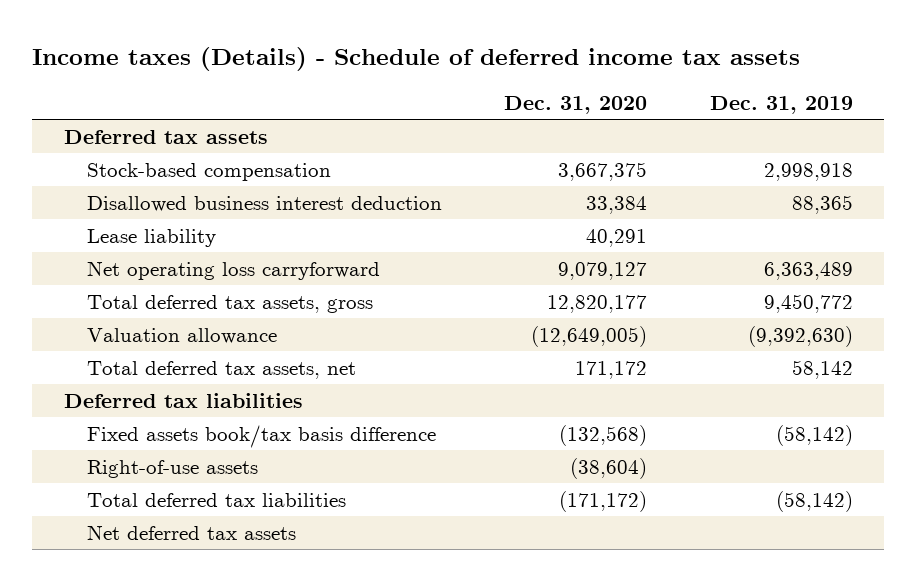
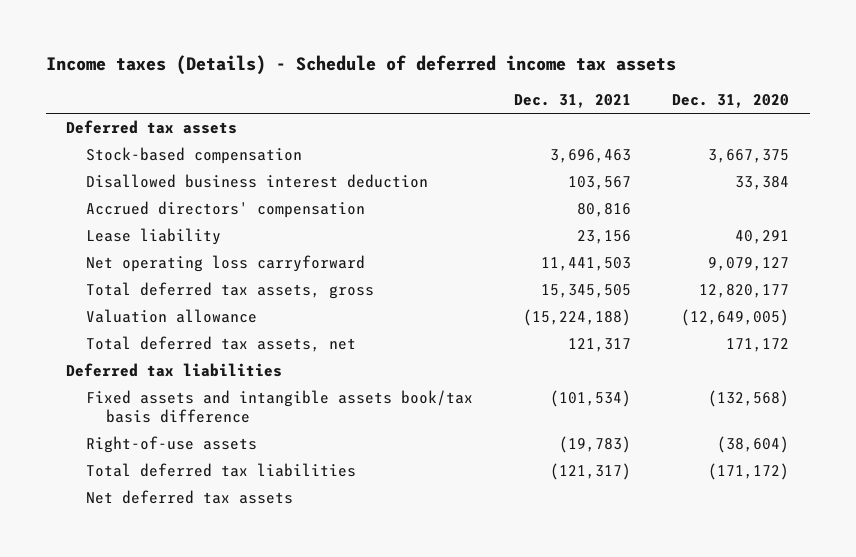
[709,95,853,114] Dec. 31, 2019 -> none
none -> [514,93,632,108] Dec. 31, 2021
none -> [86,201,366,219] Accrued directors' compensation
[86,424,436,448] Fixed assets book/tax basis difference -> [86,390,474,424] Fixed assets and intangible assets book/tax basis difference

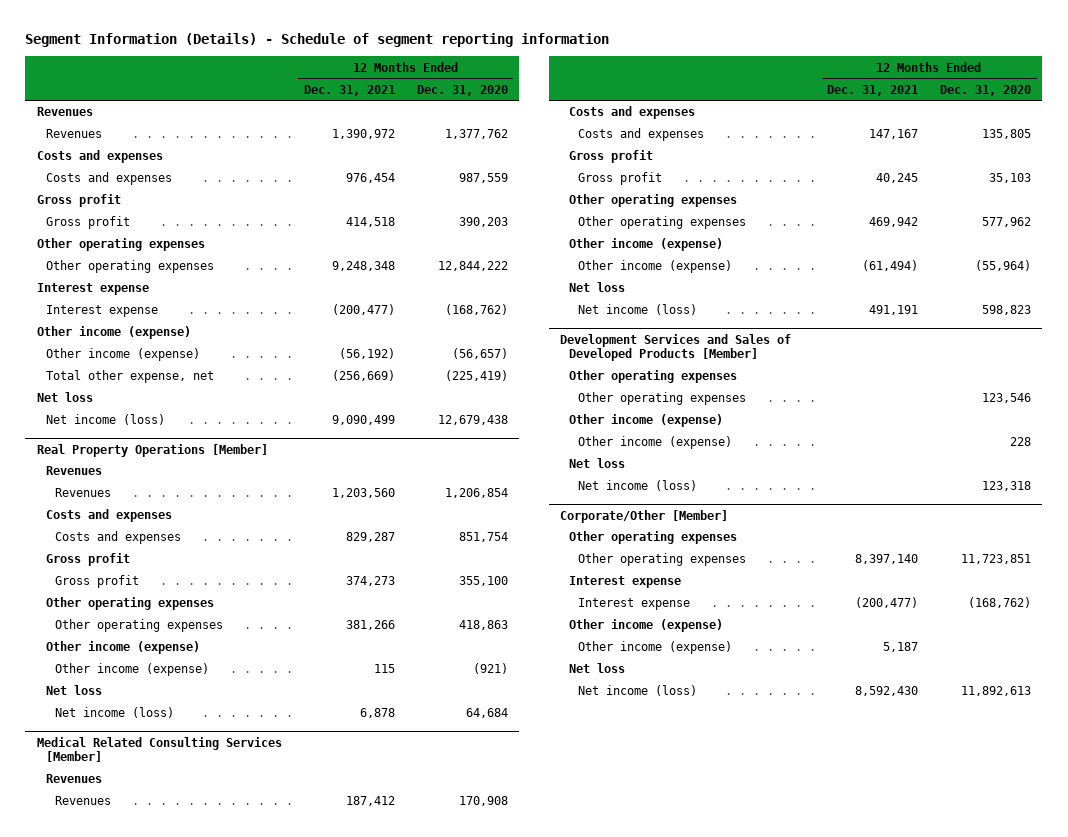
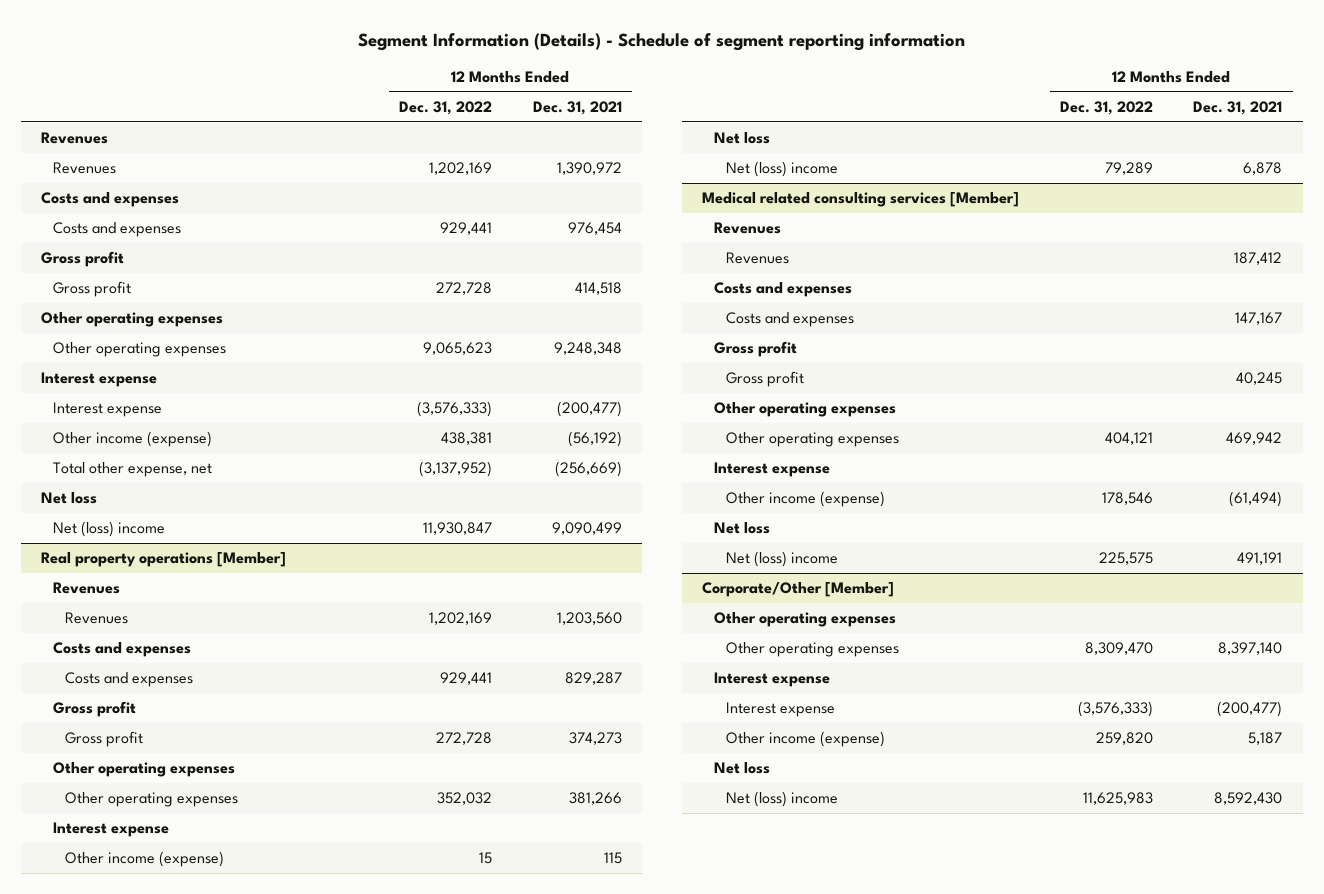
[416,84,508,96] Dec. 31, 2020 -> none
none -> [399,101,493,116] Dec. 31, 2022
[36,326,191,340] Other income (expense) -> none
[45,414,165,426] Net income (loss) -> [53,521,166,538] Net (loss) income
[36,443,268,457] Real Property Operations [Member] -> [41,552,287,568] Real property operations [Member]
[45,641,200,655] Other income (expense) -> none
none -> [53,822,170,838] Interest expense
[54,707,174,719] Net income (loss) -> [726,161,839,178] Net (loss) income
[36,736,282,763] Medical Related Consulting Services [Member] -> [702,192,1020,208] Medical related consulting services [Member]
[569,238,724,252] Other income (expense) -> none
none -> [714,462,831,478] Interest expense
[560,333,792,362] Development Services and Sales of Developed Products [Member] -> none
[569,370,738,384] Other operating expenses -> none
[578,392,747,406] Other operating expenses -> none
[569,414,724,428] Other income (expense) -> none
[578,436,733,450] Other income (expense) -> none
[569,458,626,469] Net loss -> none
[578,480,698,492] Net income (loss) -> none
[578,304,698,316] Net income (loss) -> [726,551,839,568] Net (loss) income
[569,619,724,633] Other income (expense) -> none
[578,685,698,697] Net income (loss) -> [726,791,839,808] Net (loss) income

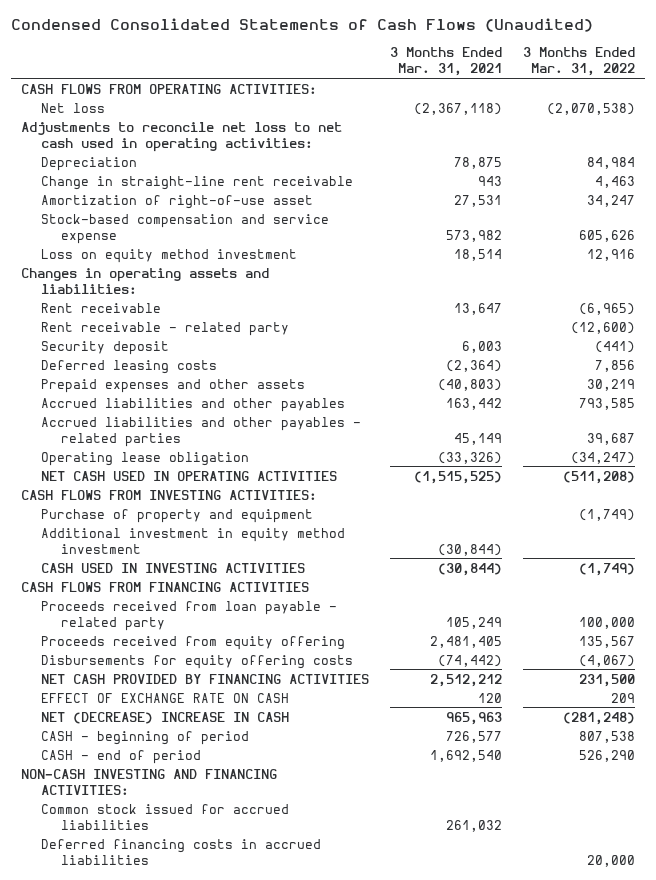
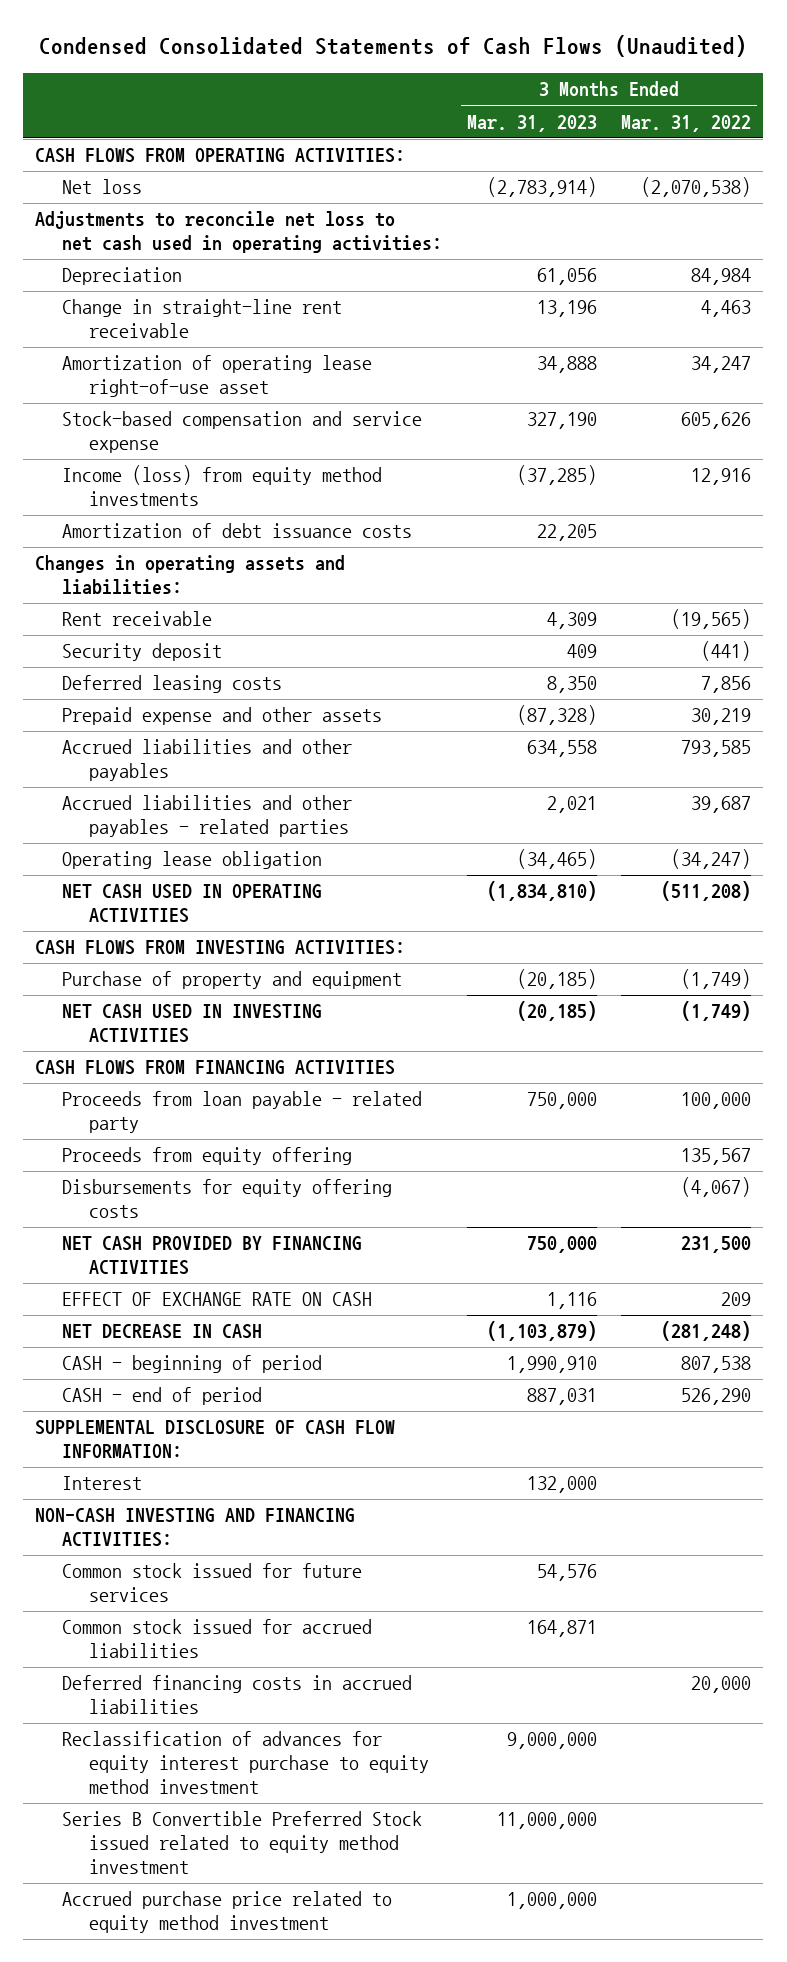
[389,47,502,77] 3 Months Ended Mar. 31, 2021 -> none
none -> [466,114,597,132] Mar. 31, 2023
[40,194,313,209] Amortization of right-of-use asset -> [62,355,373,398] Amortization of operating lease right-of-use asset
[40,248,297,263] Loss on equity method investment -> [62,465,383,507] Income (loss) from equity method investments
none -> [62,523,413,539] Amortization of debt issuance costs
[40,321,289,336] Rent receivable - related party -> none
[578,302,635,315] (6,965) -> [671,609,752,630] (19,565)
[40,378,305,393] Prepaid expenses and other assets -> [62,707,383,726] Prepaid expense and other assets
[40,527,345,554] Additional investment in equity method investment -> none
[40,562,305,573] CASH USED IN INVESTING ACTIVITIES -> [62,1004,323,1044] NET CASH USED IN INVESTING ACTIVITIES
[40,600,337,631] Proceeds received from loan payable - related party -> [62,1091,423,1134] Proceeds from loan payable - related party
[40,635,345,650] Proceeds received from equity offering -> [62,1147,353,1166] Proceeds from equity offering
[40,711,289,724] NET (DECREASE) INCREASE IN CASH -> [62,1324,263,1340] NET DECREASE IN CASH
none -> [35,1420,396,1459] SUPPLEMENTAL DISCLOSURE OF CASH FLOW INFORMATION:
none -> [62,1476,143,1491] Interest
none -> [62,1563,363,1603] Common stock issued for future services
none -> [62,1731,430,1794] Reclassification of advances for equity interest purchase to equity method investment
none -> [62,1811,423,1874] Series B Convertible Preferred Stock issued related to equity method investment
none -> [62,1891,393,1934] Accrued purchase price related to equity method investment

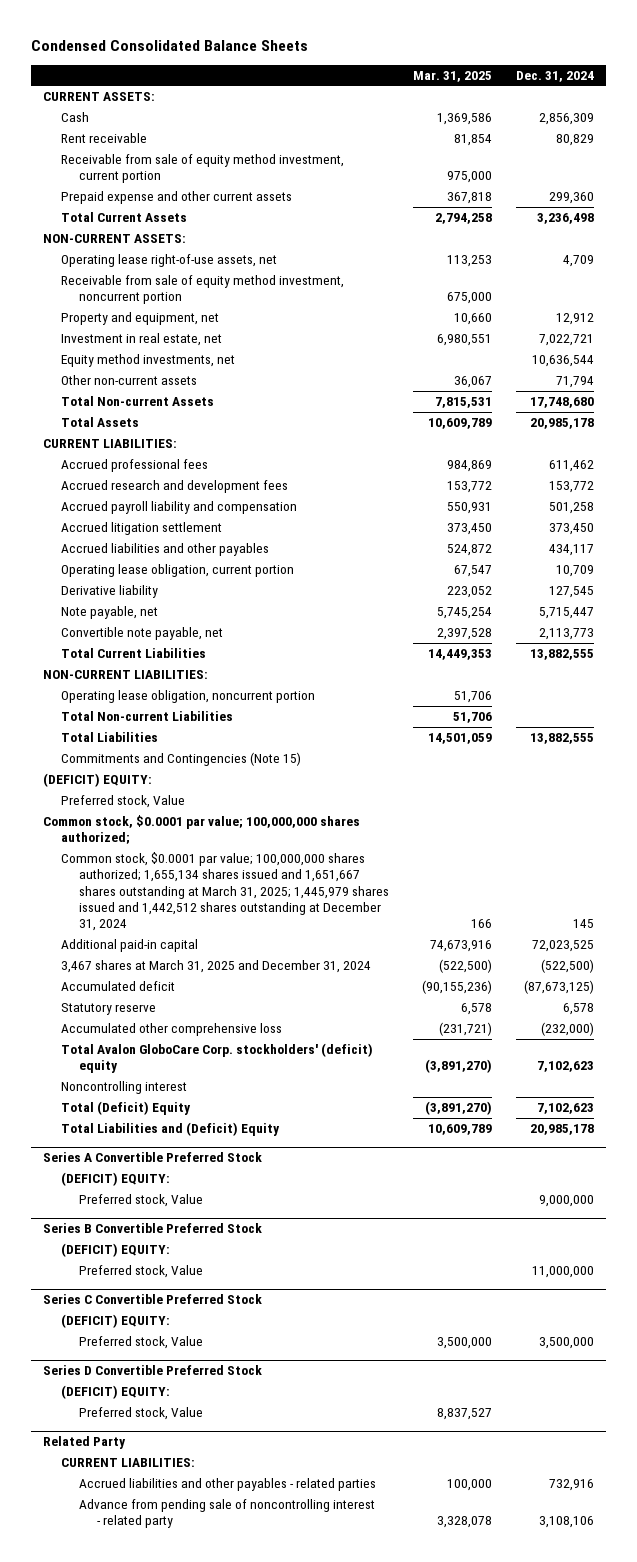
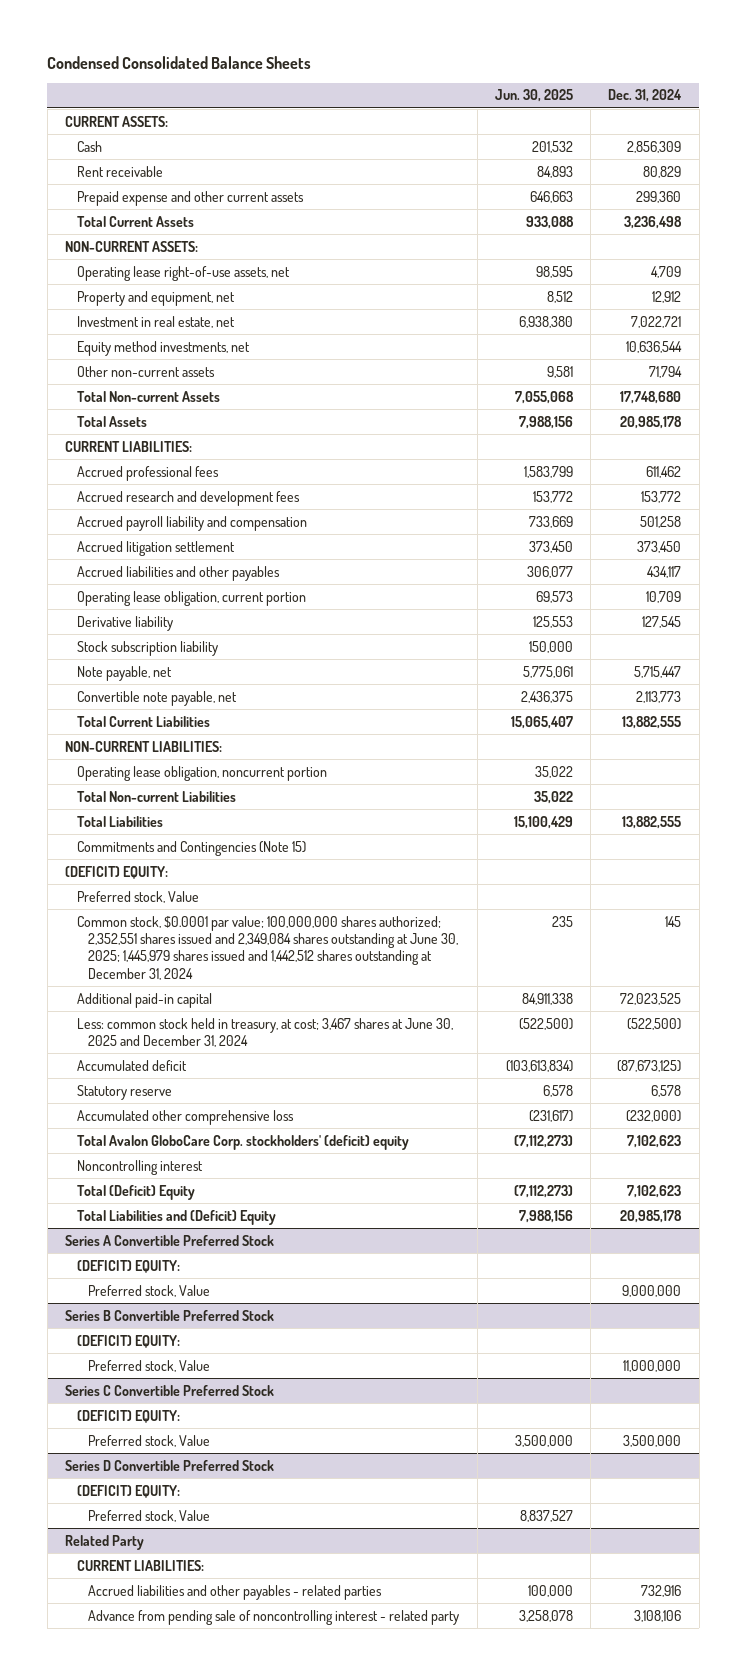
[412,70,492,82] Mar. 31, 2025 -> none
none -> [494,89,573,103] Jun. 30, 2025
[60,154,344,184] Receivable from sale of equity method investment, current portion -> none
[60,275,344,305] Receivable from sale of equity method investment, noncurrent portion -> none
none -> [76,640,218,656] Stock subscription liability
[42,815,360,845] Common stock, $0.0001 par value; 100,000,000 shares authorized; -> none
[60,852,389,932] Common stock, $0.0001 par value; 100,000,000 shares authorized; 1,655,134 shares issued and 1,651,667 shares outstanding at March 31, 2025; 1,445,979 shares issued and 1,442,512 shares outstanding at December 31, 2024 -> [76,915,459,980] Common stock, $0.0001 par value; 100,000,000 shares authorized; 2,352,551 shares issued and 2,349,084 shares outstanding at June 30, 2025; 1,445,979 shares issued and 1,442,512 shares outstanding at December 31, 2024
[60,960,371,974] 3,467 shares at March 31, 2025 and December 31, 2024 -> [76,1017,453,1047] Less: common stock held in treasury, at cost; 3,467 shares at June 30, 2025 and December 31, 2024

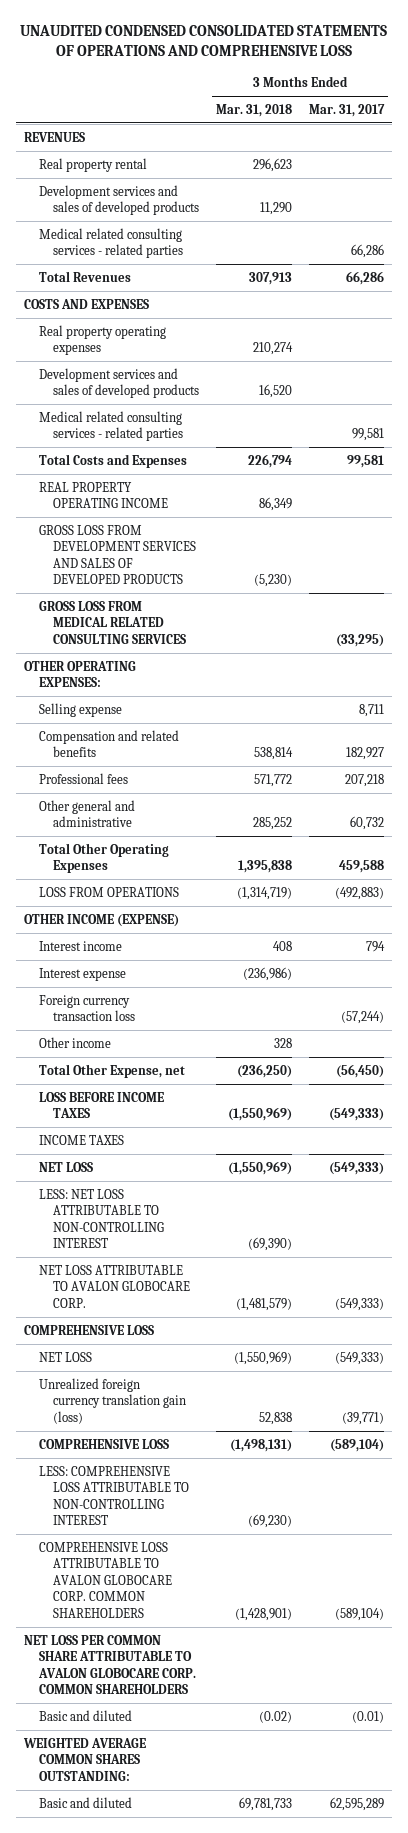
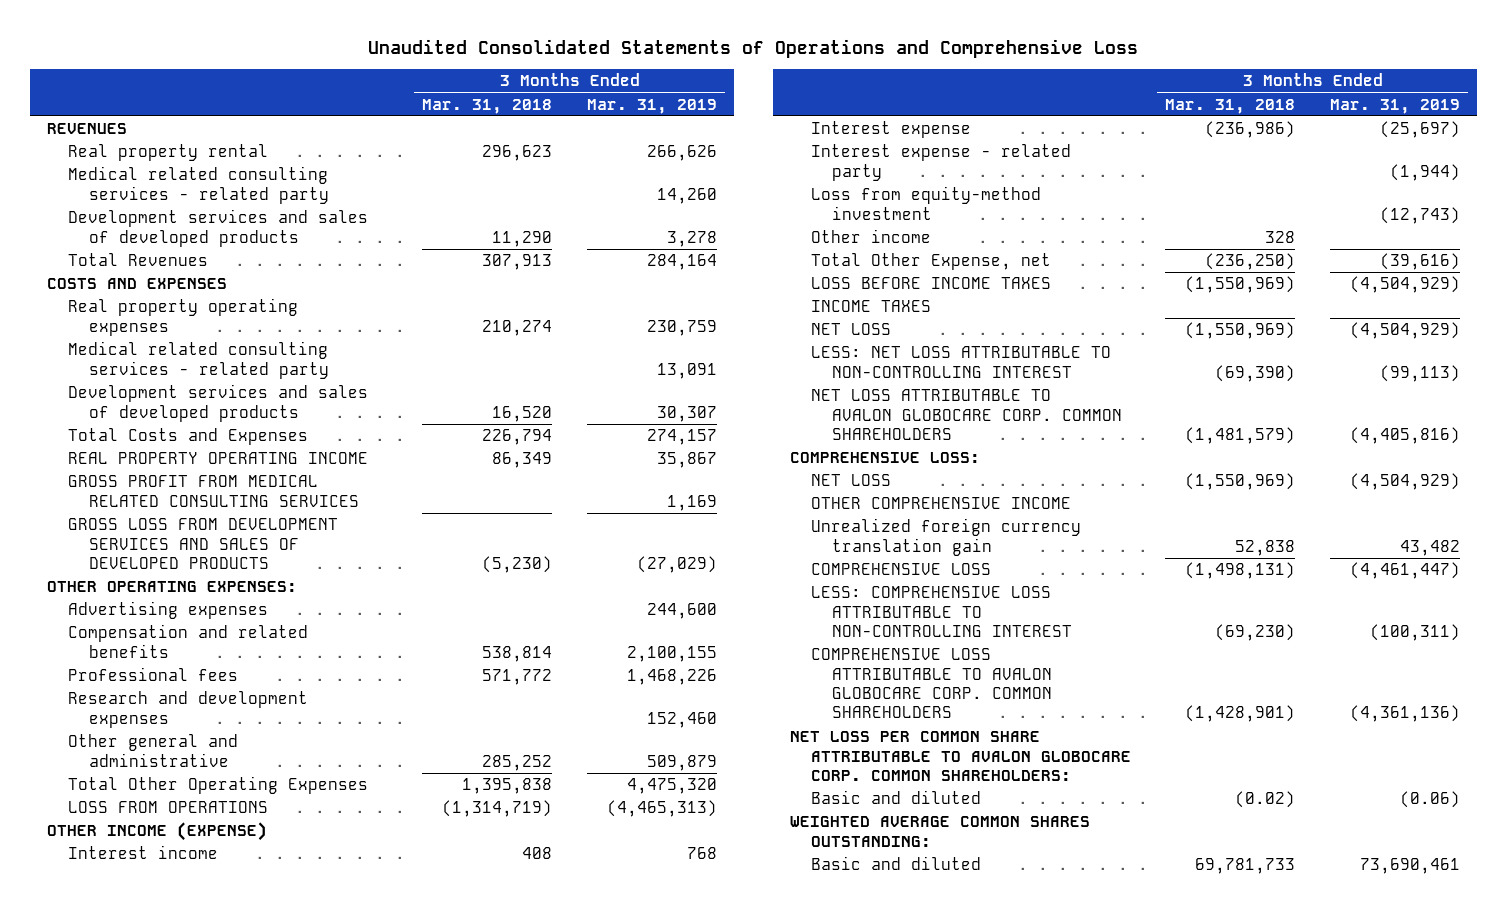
[19,25,387,57] UNAUDITED CONDENSED CONSOLIDATED STATEMENTS OF OPERATIONS AND COMPREHENSIVE LOSS -> [368,38,1139,58] Unaudited Consolidated Statements of Operations and Comprehensive Loss
[308,103,385,117] Mar. 31, 2017 -> none
none -> [586,98,717,114] Mar. 31, 2019
none -> [68,166,330,204] Medical related consulting services - related party
[38,227,184,259] Medical related consulting services - related parties -> none
none -> [68,341,330,379] Medical related consulting services - related party
[38,410,184,442] Medical related consulting services - related parties -> none
none -> [68,475,360,507] GROSS PROFIT FROM MEDICAL RELATED CONSULTING SERVICES
[38,600,187,644] GROSS LOSS FROM MEDICAL RELATED CONSULTING SERVICES -> none
[38,702,122,717] Selling expense -> none
none -> [68,601,269,620] Advertising expenses
none -> [68,691,309,728] Research and development expenses
[38,994,136,1022] Foreign currency transaction loss -> none
none -> [811,144,1072,181] Interest expense - related party
none -> [811,186,1042,220] Loss from equity-method investment
[38,1264,191,1308] NET LOSS ATTRIBUTABLE TO AVALON GLOBOCARE CORP. -> [811,389,1123,440] NET LOSS ATTRIBUTABLE TO AVALON GLOBOCARE CORP. COMMON SHAREHOLDERS
[24,1324,155,1335] COMPREHENSIVE LOSS -> [789,452,980,464] COMPREHENSIVE LOSS:
none -> [811,497,1072,510] OTHER COMPREHENSIVE INCOME
[38,1377,187,1424] Unrealized foreign currency translation gain (loss) -> [811,518,1082,556] Unrealized foreign currency translation gain
[24,1634,196,1695] NET LOSS PER COMMON SHARE ATTRIBUTABLE TO AVALON GLOBOCARE CORP. COMMON SHAREHOLDERS -> [789,731,1132,781] NET LOSS PER COMMON SHARE ATTRIBUTABLE TO AVALON GLOBOCARE CORP. COMMON SHAREHOLDERS:

